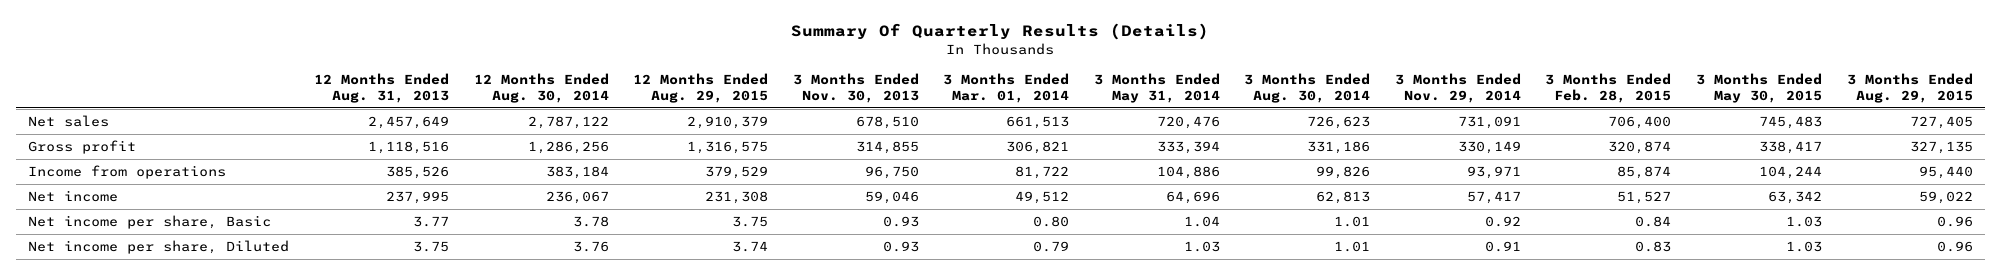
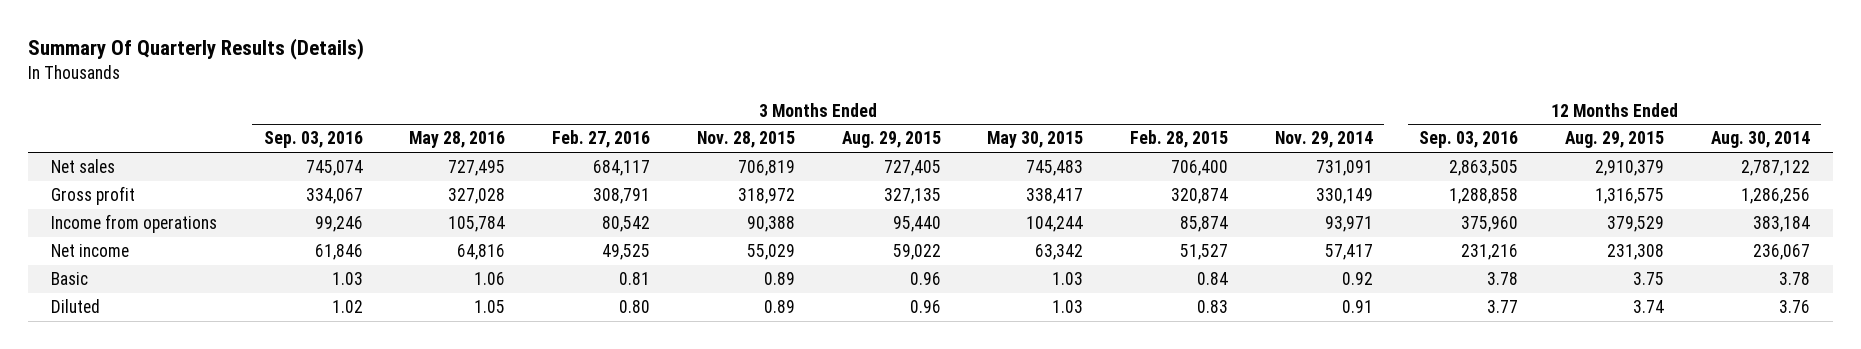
[313,72,449,104] 12 Months Ended Aug. 31, 2013 -> none
[792,72,919,104] 3 Months Ended Nov. 30, 2013 -> none
[943,72,1070,104] 3 Months Ended Mar. 01, 2014 -> none
[1093,72,1220,104] 3 Months Ended May 31, 2014 -> none
[1244,72,1371,104] 3 Months Ended Aug. 30, 2014 -> none
none -> [263,131,363,149] Sep. 03, 2016
none -> [409,131,506,149] May 28, 2016
none -> [552,130,651,149] Feb. 27, 2016
none -> [696,131,795,149] Nov. 28, 2015
none -> [1419,131,1519,149] Sep. 03, 2016
[28,215,272,230] Net income per share, Basic -> [51,272,89,286] Basic
[28,240,290,255] Net income per share, Diluted -> [51,299,101,314] Diluted

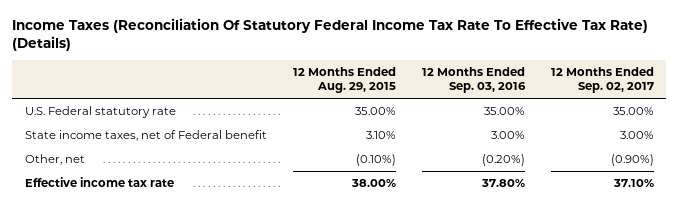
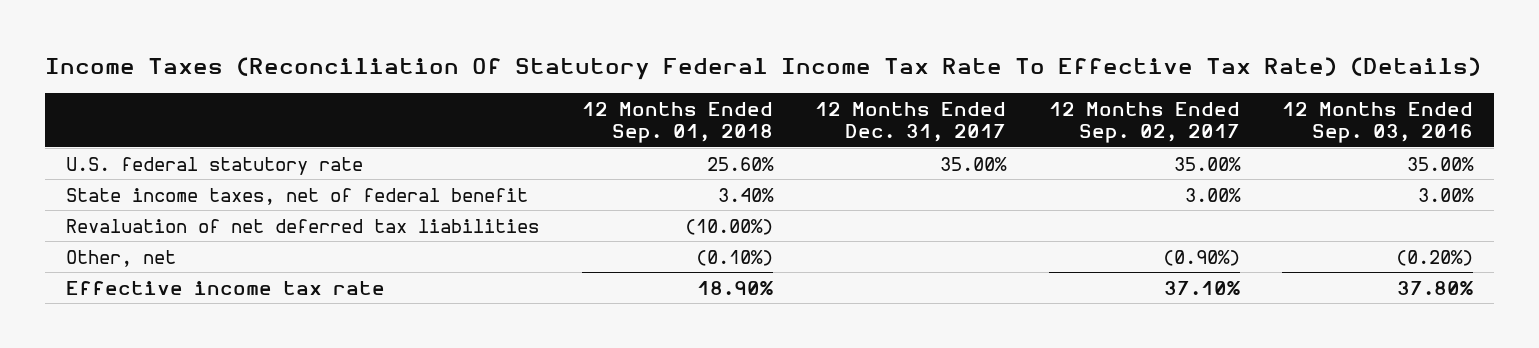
[292,66,396,94] 12 Months Ended Aug. 29, 2015 -> none
none -> [581,101,773,144] 12 Months Ended Sep. 01, 2018
none -> [815,101,1007,143] 12 Months Ended Dec. 31, 2017
[25,105,177,118] U.S. Federal statutory rate -> [66,156,364,175] U.S. federal statutory rate
[25,129,268,141] State income taxes, net of Federal benefit -> [66,187,529,205] State income taxes, net of federal benefit
none -> [66,218,540,233] Revaluation of net deferred tax liabilities

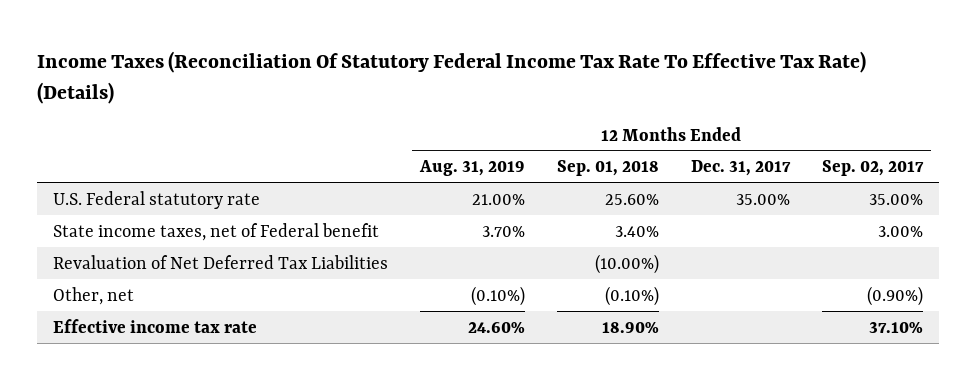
[1281,101,1473,144] 12 Months Ended Sep. 03, 2016 -> none
none -> [418,160,525,177] Aug. 31, 2019
[66,156,364,175] U.S. federal statutory rate -> [53,190,261,209] U.S. Federal statutory rate
[66,187,529,205] State income taxes, net of federal benefit -> [53,222,380,241] State income taxes, net of Federal benefit
[66,218,540,233] Revaluation of net deferred tax liabilities -> [53,254,389,269] Revaluation of Net Deferred Tax Liabilities

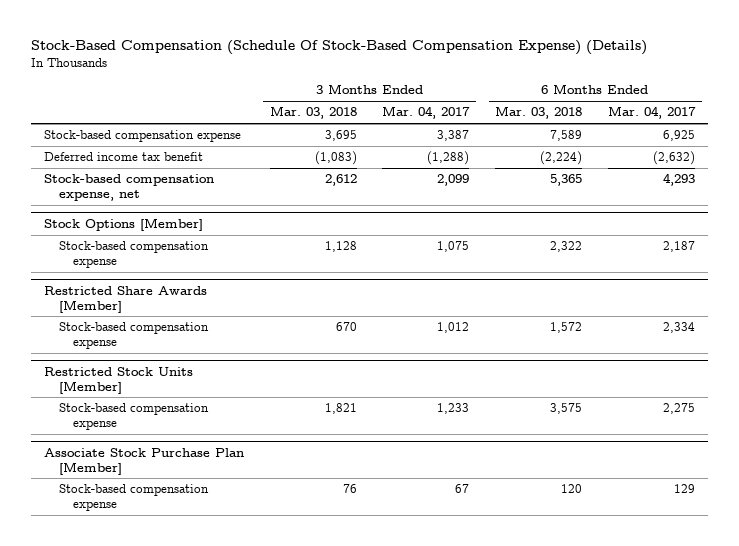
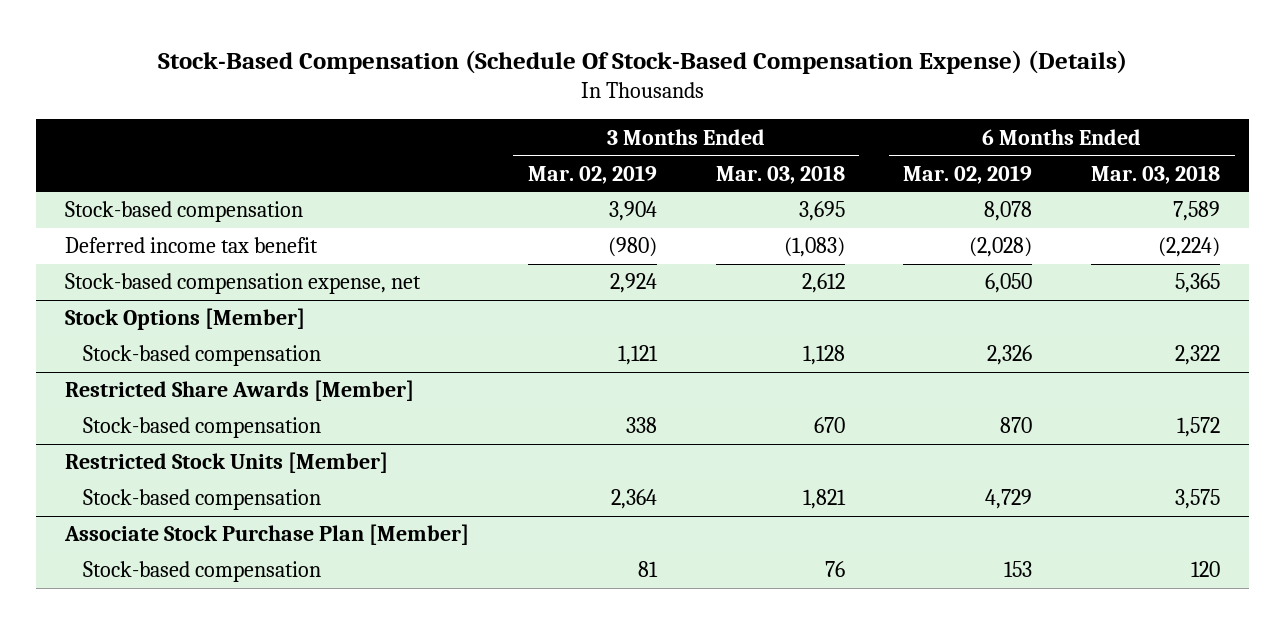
[382,106,471,120] Mar. 04, 2017 -> none
[608,106,697,120] Mar. 04, 2017 -> none
none -> [527,164,657,184] Mar. 02, 2019
none -> [903,164,1033,184] Mar. 02, 2019
[43,130,241,143] Stock-based compensation expense -> [65,201,304,223] Stock-based compensation
[58,241,209,269] Stock-based compensation expense -> [83,345,322,367] Stock-based compensation
[58,322,209,350] Stock-based compensation expense -> [83,417,322,439] Stock-based compensation
[58,403,209,431] Stock-based compensation expense -> [83,489,322,511] Stock-based compensation
[58,484,209,512] Stock-based compensation expense -> [83,561,322,583] Stock-based compensation

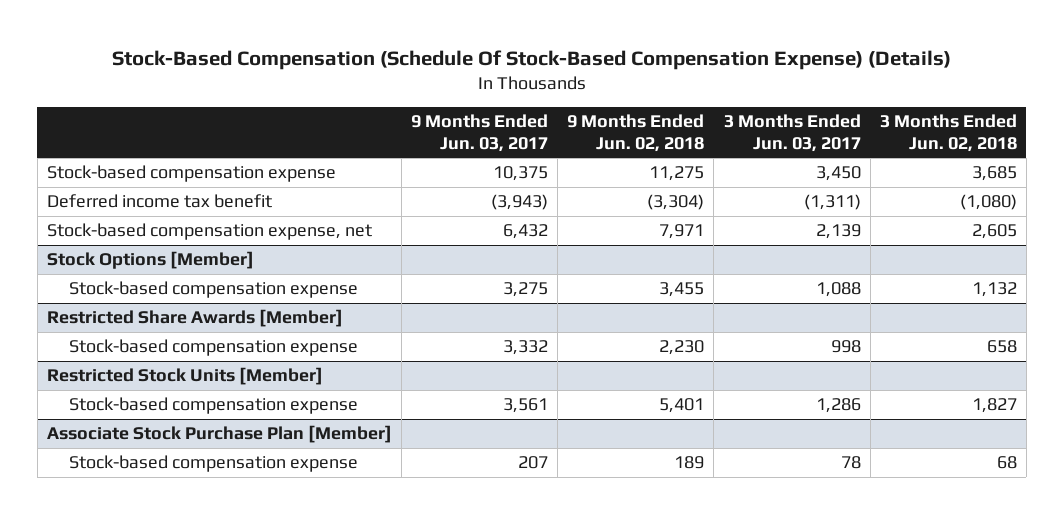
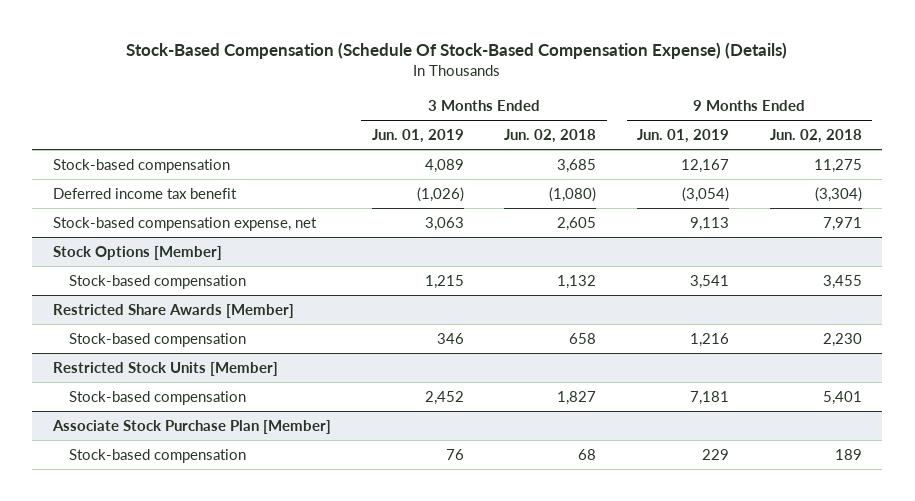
[410,114,548,152] 9 Months Ended Jun. 03, 2017 -> none
[723,114,861,152] 3 Months Ended Jun. 03, 2017 -> none
none -> [371,129,464,144] Jun. 01, 2019
none -> [637,129,730,144] Jun. 01, 2019
[46,165,336,183] Stock-based compensation expense -> [52,158,230,173] Stock-based compensation
[68,281,358,299] Stock-based compensation expense -> [69,274,247,289] Stock-based compensation
[68,339,358,357] Stock-based compensation expense -> [69,332,247,347] Stock-based compensation
[68,397,358,415] Stock-based compensation expense -> [69,390,247,405] Stock-based compensation
[68,455,358,473] Stock-based compensation expense -> [69,448,247,463] Stock-based compensation

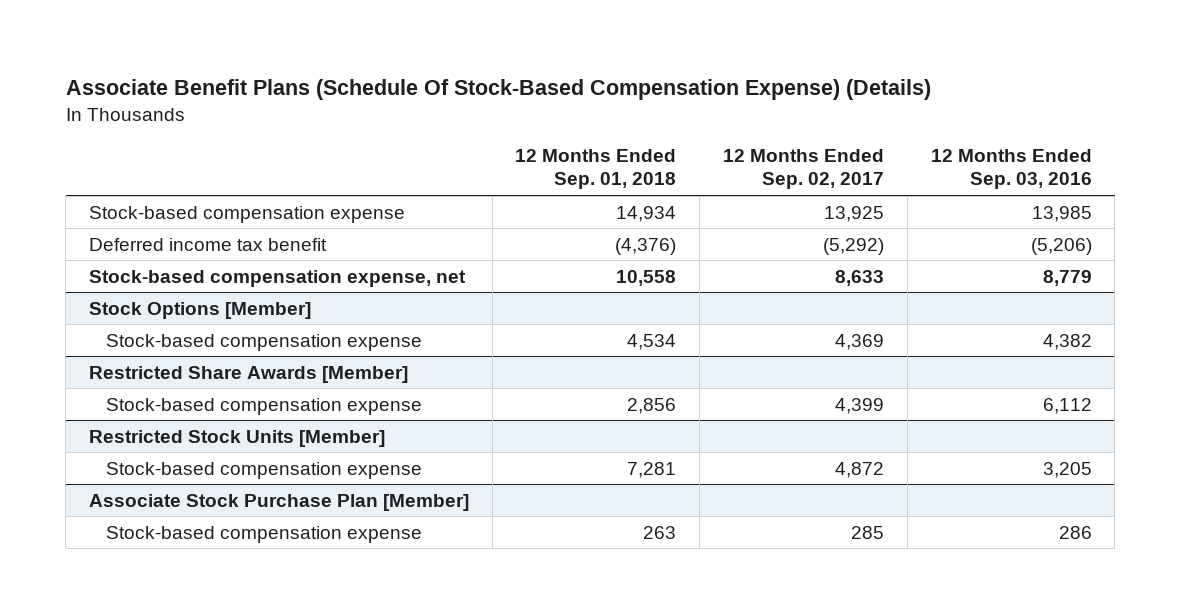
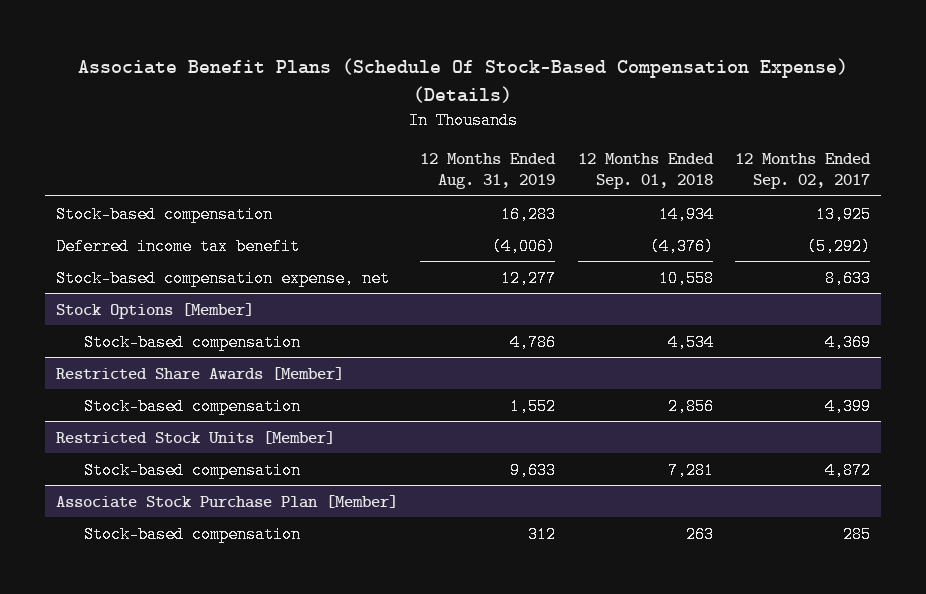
[930,149,1092,190] 12 Months Ended Sep. 03, 2016 -> none
none -> [420,153,557,190] 12 Months Ended Aug. 31, 2019
[88,205,405,223] Stock-based compensation expense -> [55,205,273,223] Stock-based compensation
[106,333,423,351] Stock-based compensation expense -> [83,333,301,351] Stock-based compensation
[106,397,423,415] Stock-based compensation expense -> [83,397,301,415] Stock-based compensation
[106,461,423,479] Stock-based compensation expense -> [83,461,301,479] Stock-based compensation
[106,525,423,543] Stock-based compensation expense -> [83,525,301,543] Stock-based compensation

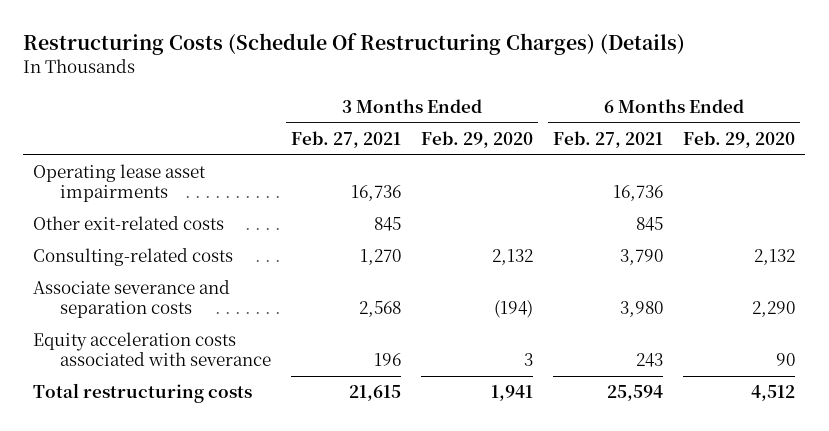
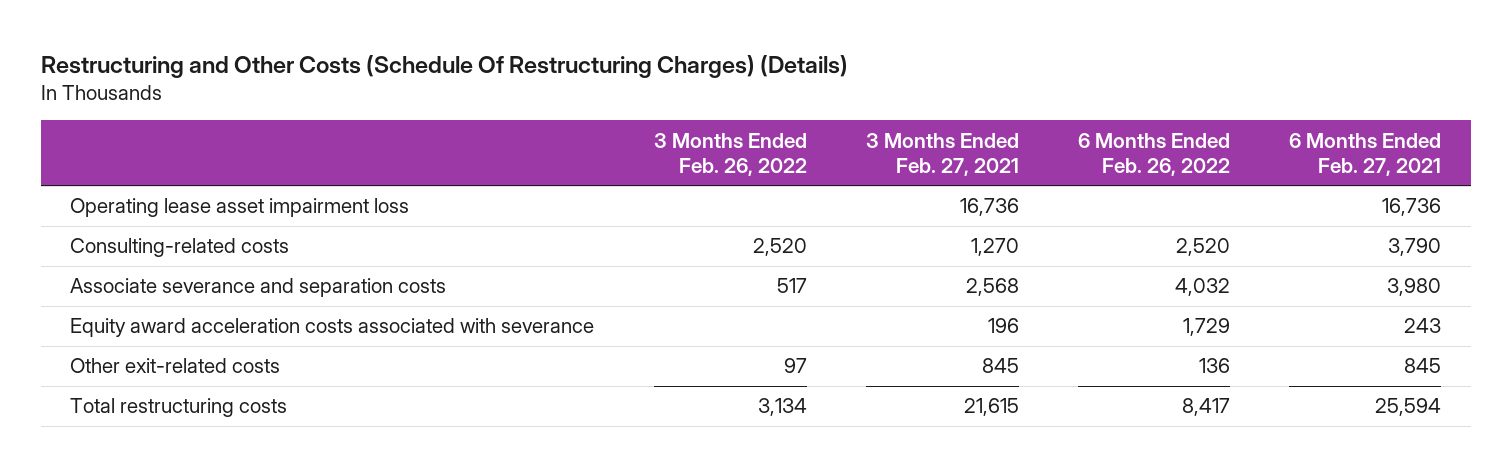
[23,33,686,56] Restructuring Costs (Schedule Of Restructuring Charges) (Details) -> [40,54,848,78] Restructuring and Other Costs (Schedule Of Restructuring Charges) (Details)
[421,131,534,149] Feb. 29, 2020 -> none
[683,131,796,149] Feb. 29, 2020 -> none
none -> [653,132,807,177] 3 Months Ended Feb. 26, 2022
none -> [1078,132,1231,177] 6 Months Ended Feb. 26, 2022
[33,164,207,203] Operating lease asset impairments -> [70,198,410,218] Operating lease asset impairment loss
[33,332,272,367] Equity acceleration costs associated with severance -> [70,318,595,338] Equity award acceleration costs associated with severance
[33,216,225,231] Other exit-related costs -> [70,358,281,374] Other exit-related costs

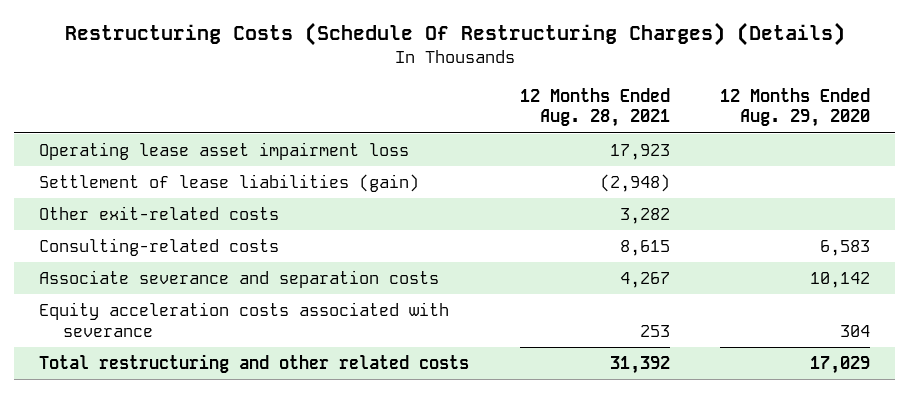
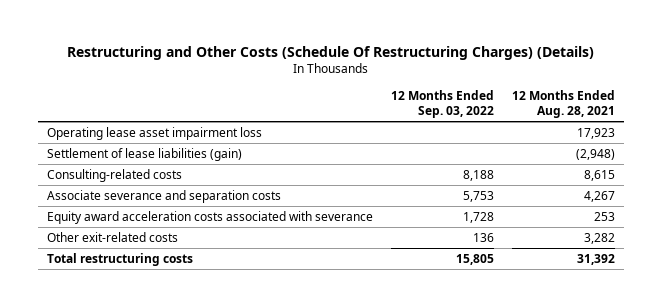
[64,22,845,47] Restructuring Costs (Schedule Of Restructuring Charges) (Details) -> [66,45,594,60] Restructuring and Other Costs (Schedule Of Restructuring Charges) (Details)
[719,87,870,128] 12 Months Ended Aug. 29, 2020 -> none
none -> [390,90,494,119] 12 Months Ended Sep. 03, 2022
[39,302,450,337] Equity acceleration costs associated with severance -> [47,210,374,224] Equity award acceleration costs associated with severance
[39,206,280,221] Other exit-related costs -> [47,231,179,242] Other exit-related costs
[39,354,470,374] Total restructuring and other related costs -> [47,252,194,266] Total restructuring costs

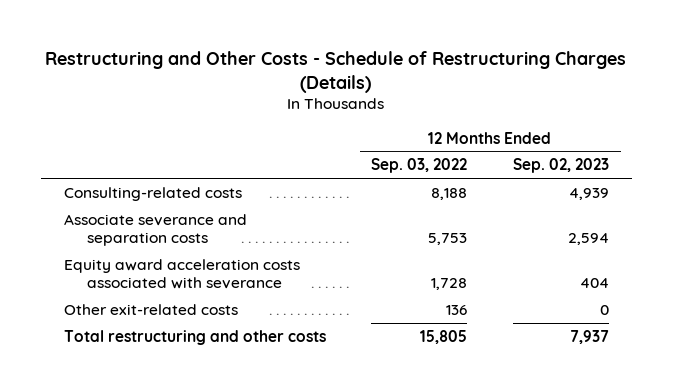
[66,45,594,60] Restructuring and Other Costs (Schedule Of Restructuring Charges) (Details) -> [45,50,627,93] Restructuring and Other Costs - Schedule of Restructuring Charges (Details)
[511,90,615,119] 12 Months Ended Aug. 28, 2021 -> none
none -> [513,158,610,174] Sep. 02, 2023
[47,126,263,140] Operating lease asset impairment loss -> none
[47,147,243,161] Settlement of lease liabilities (gain) -> none
[47,252,194,266] Total restructuring costs -> [63,329,326,345] Total restructuring and other costs

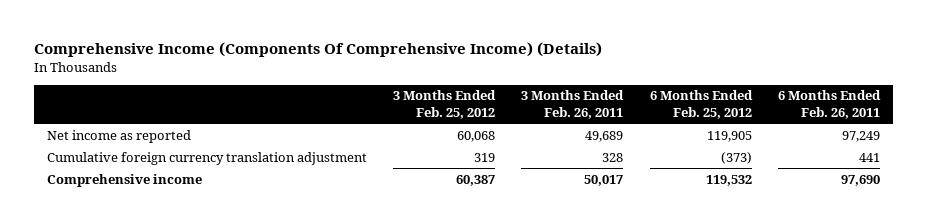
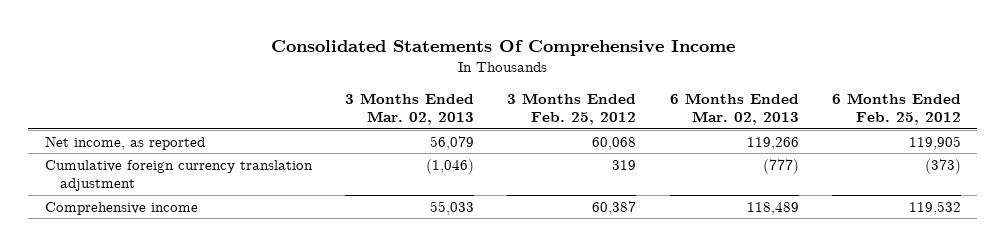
[33,42,602,58] Comprehensive Income (Components Of Comprehensive Income) (Details) -> [270,39,735,56] Consolidated Statements Of Comprehensive Income
[521,90,625,120] 3 Months Ended Feb. 26, 2011 -> none
[777,90,881,120] 6 Months Ended Feb. 26, 2011 -> none
none -> [344,92,474,126] 3 Months Ended Mar. 02, 2013
none -> [669,92,799,126] 6 Months Ended Mar. 02, 2013
[46,129,191,143] Net income as reported -> [44,135,205,150] Net income, as reported

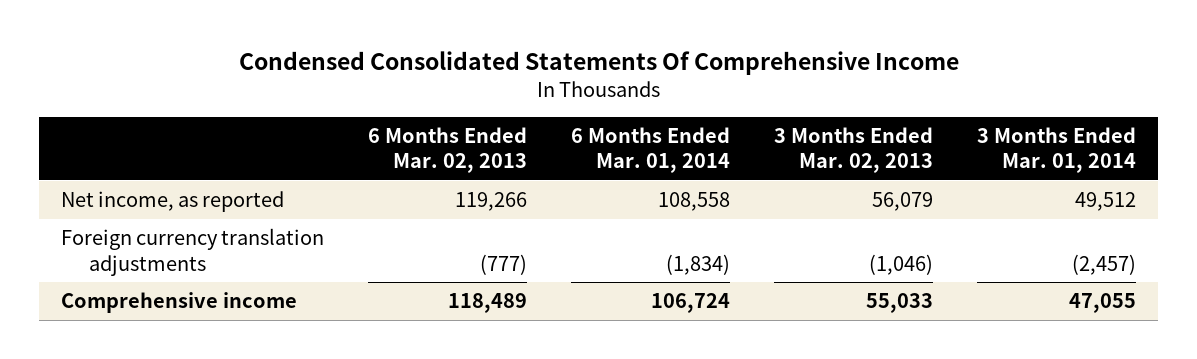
[270,39,735,56] Consolidated Statements Of Comprehensive Income -> [238,50,959,75] Condensed Consolidated Statements Of Comprehensive Income
[507,92,637,126] 3 Months Ended Feb. 25, 2012 -> none
[831,92,961,126] 6 Months Ended Feb. 25, 2012 -> none
none -> [571,126,731,174] 6 Months Ended Mar. 01, 2014
none -> [977,126,1137,174] 3 Months Ended Mar. 01, 2014
[44,159,313,192] Cumulative foreign currency translation adjustment -> [60,228,324,276] Foreign currency translation adjustments

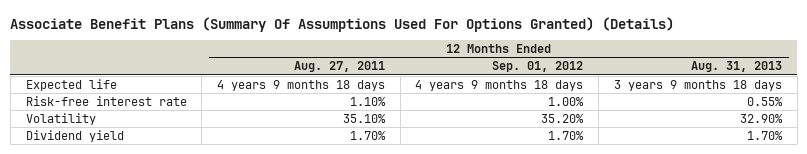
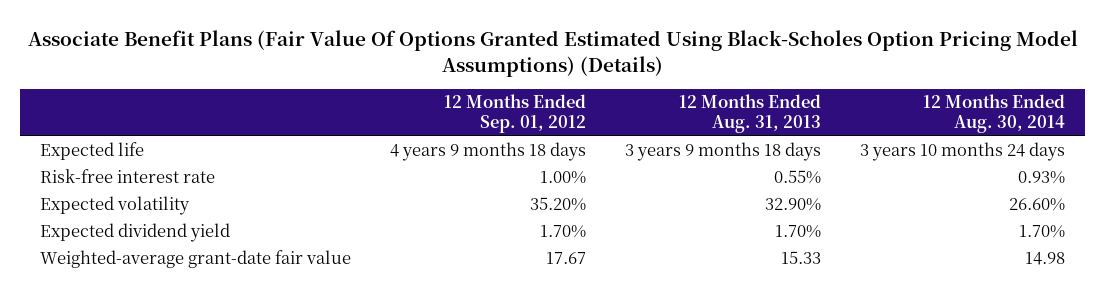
[10,16,675,32] Associate Benefit Plans (Summary Of Assumptions Used For Options Granted) (Details) -> [27,30,1078,77] Associate Benefit Plans (Fair Value Of Options Granted Estimated Using Black-Scholes Option Pricing Model Assumptions) (Details)
[294,61,386,73] Aug. 27, 2011 -> none
none -> [923,94,1066,133] 12 Months Ended Aug. 30, 2014
[25,112,96,125] Volatility -> [39,195,190,215] Expected volatility
[25,129,124,142] Dividend yield -> [39,222,230,242] Expected dividend yield
none -> [39,249,351,268] Weighted-average grant-date fair value

